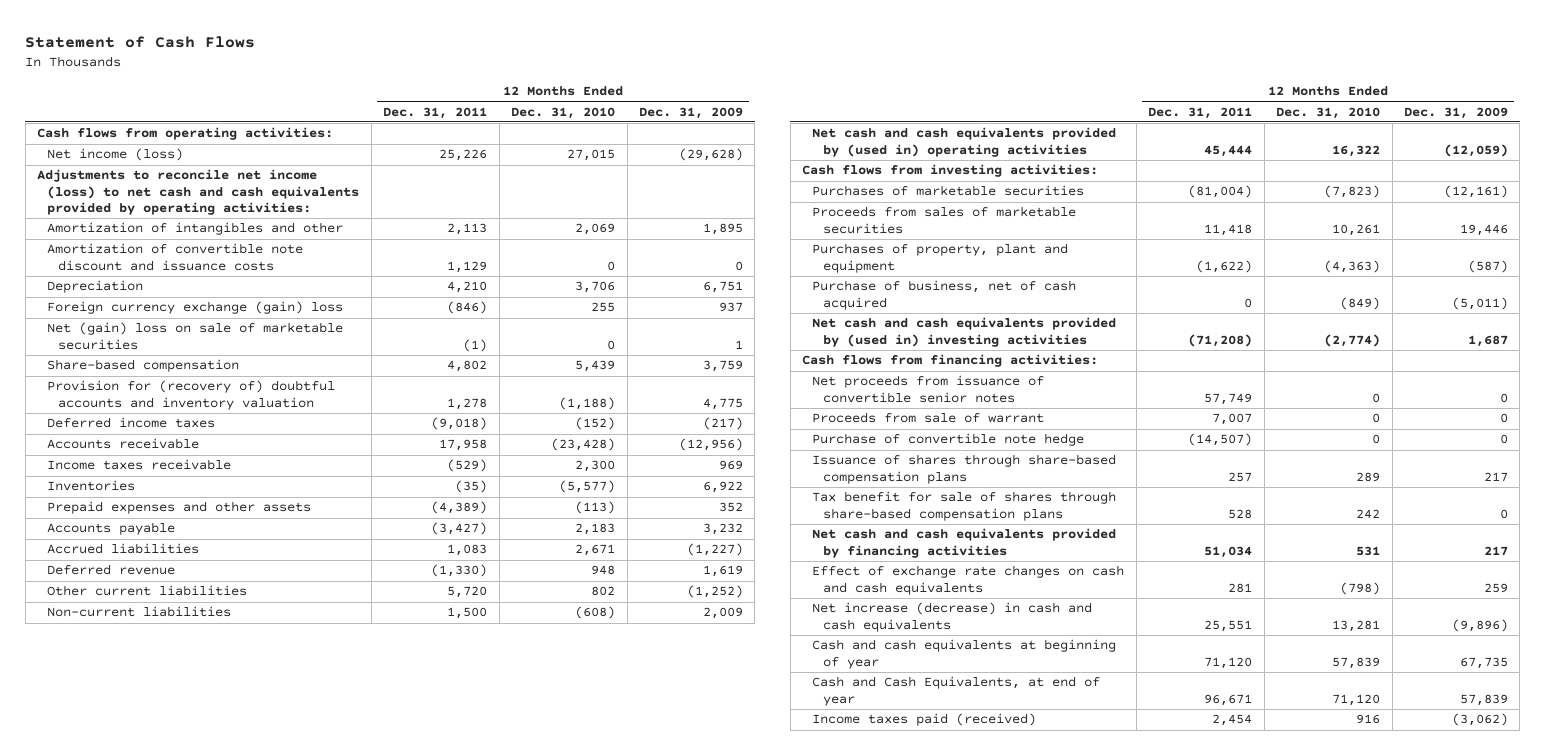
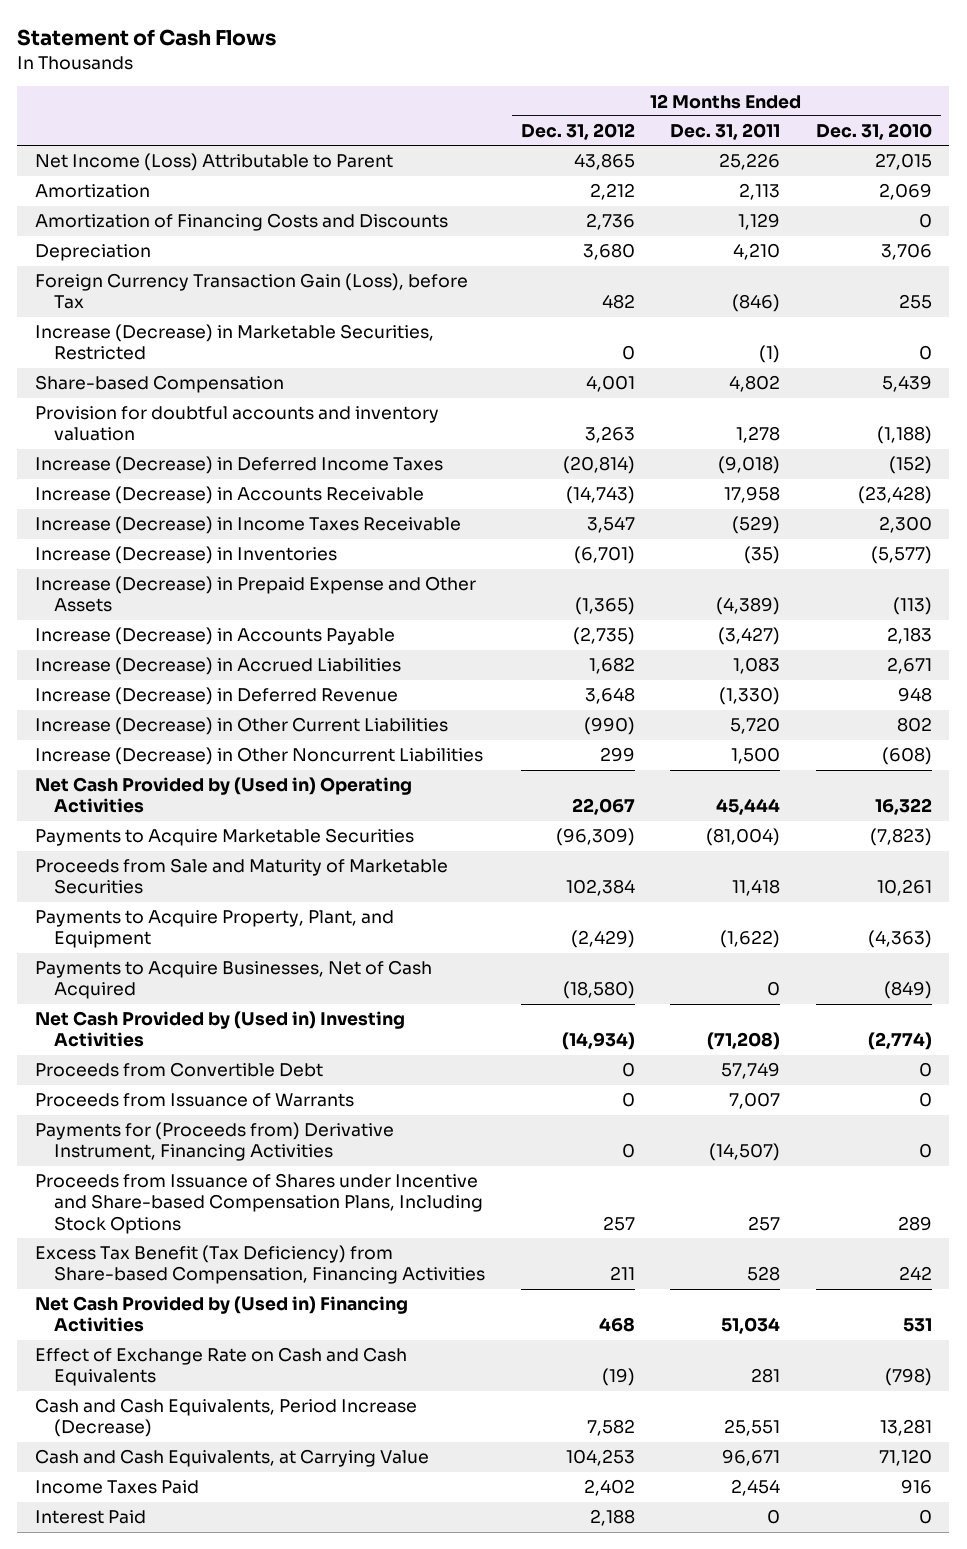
[638,106,743,119] Dec. 31, 2009 -> none
none -> [520,123,635,141] Dec. 31, 2012
[37,127,334,141] Cash flows from operating activities: -> none
[37,169,360,216] Adjustments to reconcile net income (loss) to net cash and cash equivalents provided by operating activities: -> none
[47,148,184,162] Net income (loss) -> [35,153,394,172] Net Income (Loss) Attributable to Parent
[47,222,344,236] Amortization of intangibles and other -> [35,184,151,199] Amortization
[47,243,304,271] Amortization of convertible note discount and issuance costs -> [35,213,449,232] Amortization of Financing Costs and Discounts
[47,322,344,350] Net (gain) loss on sale of marketable securities -> none
[802,164,1099,178] Cash flows from investing activities: -> none
[802,354,1099,368] Cash flows from financing activities: -> none
[812,676,1101,706] Cash and Cash Equivalents, at end of year -> none
[47,301,344,315] Foreign currency exchange (gain) loss -> [35,273,469,310] Foreign Currency Transaction Gain (Loss), before Tax
none -> [35,324,435,361] Increase (Decrease) in Marketable Securities, Restricted
[47,359,240,373] Share-based compensation -> [35,375,285,394] Share-based Compensation
[47,380,336,410] Provision for (recovery of) doubtful accounts and inventory valuation -> [35,406,440,442] Provision for doubtful accounts and inventory valuation
[47,417,216,429] Deferred income taxes -> [35,456,444,475] Increase (Decrease) in Deferred Income Taxes
[47,438,200,450] Accounts receivable -> [35,486,425,505] Increase (Decrease) in Accounts Receivable
[47,459,232,471] Income taxes receivable -> [35,516,462,535] Increase (Decrease) in Income Taxes Receivable
[47,480,136,492] Inventories -> [35,546,338,565] Increase (Decrease) in Inventories
[47,501,312,515] Prepaid expenses and other assets -> [35,576,477,613] Increase (Decrease) in Prepaid Expense and Other Assets
[47,522,176,536] Accounts payable -> [35,627,396,646] Increase (Decrease) in Accounts Payable
[47,543,200,555] Accrued liabilities -> [35,657,402,676] Increase (Decrease) in Accrued Liabilities
[47,564,176,576] Deferred revenue -> [35,687,399,706] Increase (Decrease) in Deferred Revenue
[47,585,248,597] Other current liabilities -> [35,717,449,736] Increase (Decrease) in Other Current Liabilities
[47,606,232,618] Non-current liabilities -> [35,747,484,766] Increase (Decrease) in Other Noncurrent Liabilities
[812,127,1117,157] Net cash and cash equivalents provided by (used in) operating activities -> [35,777,413,814] Net Cash Provided by (Used in) Operating Activities
[812,185,1085,197] Purchases of marketable securities -> [35,828,415,847] Payments to Acquire Marketable Securities
[812,206,1077,234] Proceeds from sales of marketable securities -> [35,858,449,895] Proceeds from Sale and Maturity of Marketable Securities
[812,243,1069,273] Purchases of property, plant and equipment -> [35,910,395,949] Payments to Acquire Property, Plant, and Equipment
[812,280,1077,310] Purchase of business, net of cash acquired -> [35,960,433,1000] Payments to Acquire Businesses, Net of Cash Acquired
[812,317,1117,347] Net cash and cash equivalents provided by (used in) investing activities -> [35,1011,406,1048] Net Cash Provided by (Used in) Investing Activities
[812,375,1045,403] Net proceeds from issuance of convertible senior notes -> [35,1062,324,1078] Proceeds from Convertible Debt
[812,412,1045,424] Proceeds from sale of warrant -> [35,1093,355,1108] Proceeds from Issuance of Warrants
[812,433,1085,447] Purchase of convertible note hedge -> [35,1122,395,1162] Payments for (Proceeds from) Derivative Instrument, Financing Activities
[812,454,1117,484] Issuance of shares through share-based compensation plans -> [35,1173,484,1234] Proceeds from Issuance of Shares under Incentive and Share-based Compensation Plans, Including Stock Options
[812,491,1117,521] Tax benefit for sale of shares through share-based compensation plans -> [35,1245,486,1285] Excess Tax Benefit (Tax Deficiency) from Share-based Compensation, Financing Activities
[812,528,1117,558] Net cash and cash equivalents provided by financing activities -> [35,1296,409,1333] Net Cash Provided by (Used in) Financing Activities
[812,565,1125,595] Effect of exchange rate changes on cash and cash equivalents -> [35,1347,408,1387] Effect of Exchange Rate on Cash and Cash Equivalents
[812,602,1093,632] Net increase (decrease) in cash and cash equivalents -> [35,1398,418,1438] Cash and Cash Equivalents, Period Increase (Decrease)
[812,639,1117,669] Cash and cash equivalents at beginning of year -> [35,1449,430,1468] Cash and Cash Equivalents, at Carrying Value
[1204,656,1253,669] 71,120 -> [722,1449,781,1467] 96,671
[1332,656,1381,669] 57,839 -> [878,1449,932,1467] 71,120
[812,713,1037,727] Income taxes paid (received) -> [35,1480,200,1495] Income Taxes Paid
none -> [35,1510,147,1525] Interest Paid

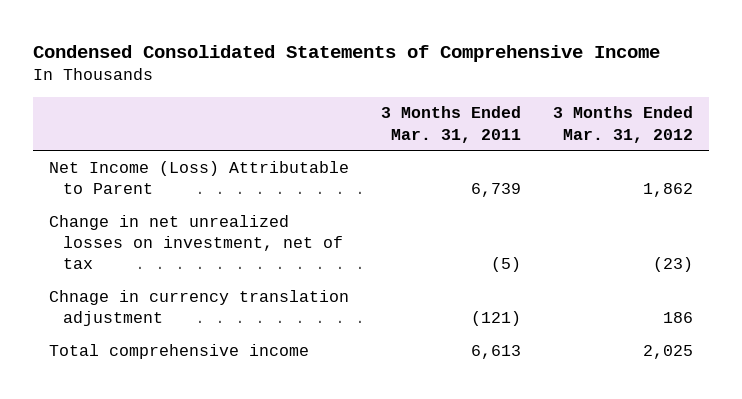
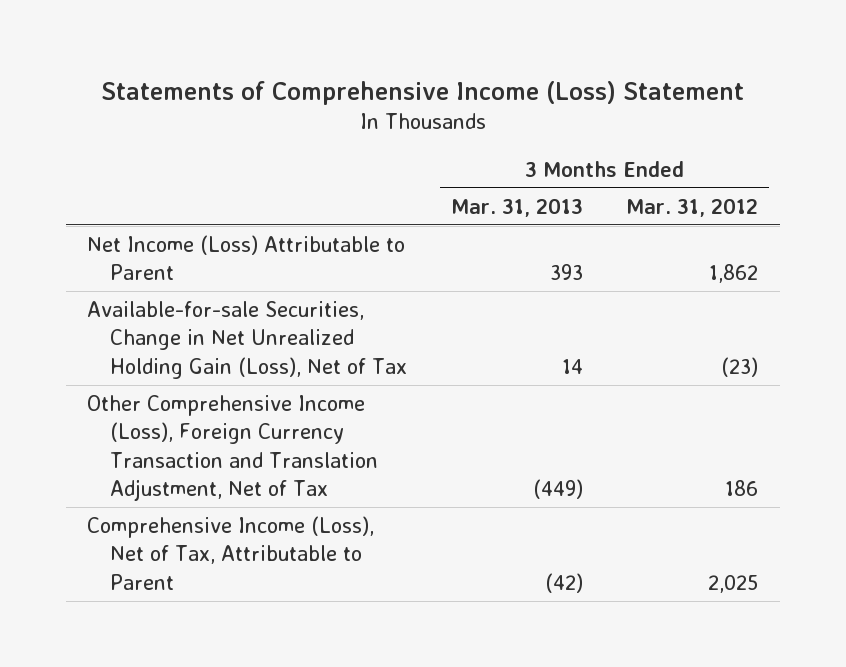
[33,45,661,63] Condensed Consolidated Statements of Comprehensive Income -> [100,80,744,105] Statements of Comprehensive Income (Loss) Statement
[380,106,521,143] 3 Months Ended Mar. 31, 2011 -> none
none -> [450,197,583,217] Mar. 31, 2013
[49,214,343,269] Change in net unrealized losses on investment, net of tax -> [87,300,408,379] Available-for-sale Securities, Change in Net Unrealized Holding Gain (Loss), Net of Tax
[49,289,350,326] Chnage in currency translation adjustment -> [87,394,379,501] Other Comprehensive Income (Loss), Foreign Currency Transaction and Translation Adjustment, Net of Tax
[49,343,310,359] Total comprehensive income -> [87,515,375,590] Comprehensive Income (Loss), Net of Tax, Attributable to Parent

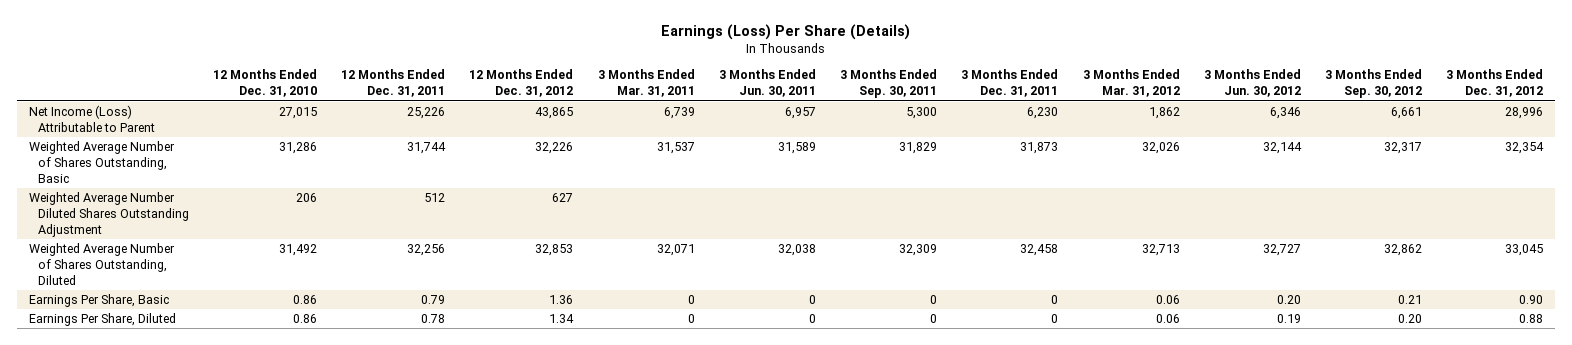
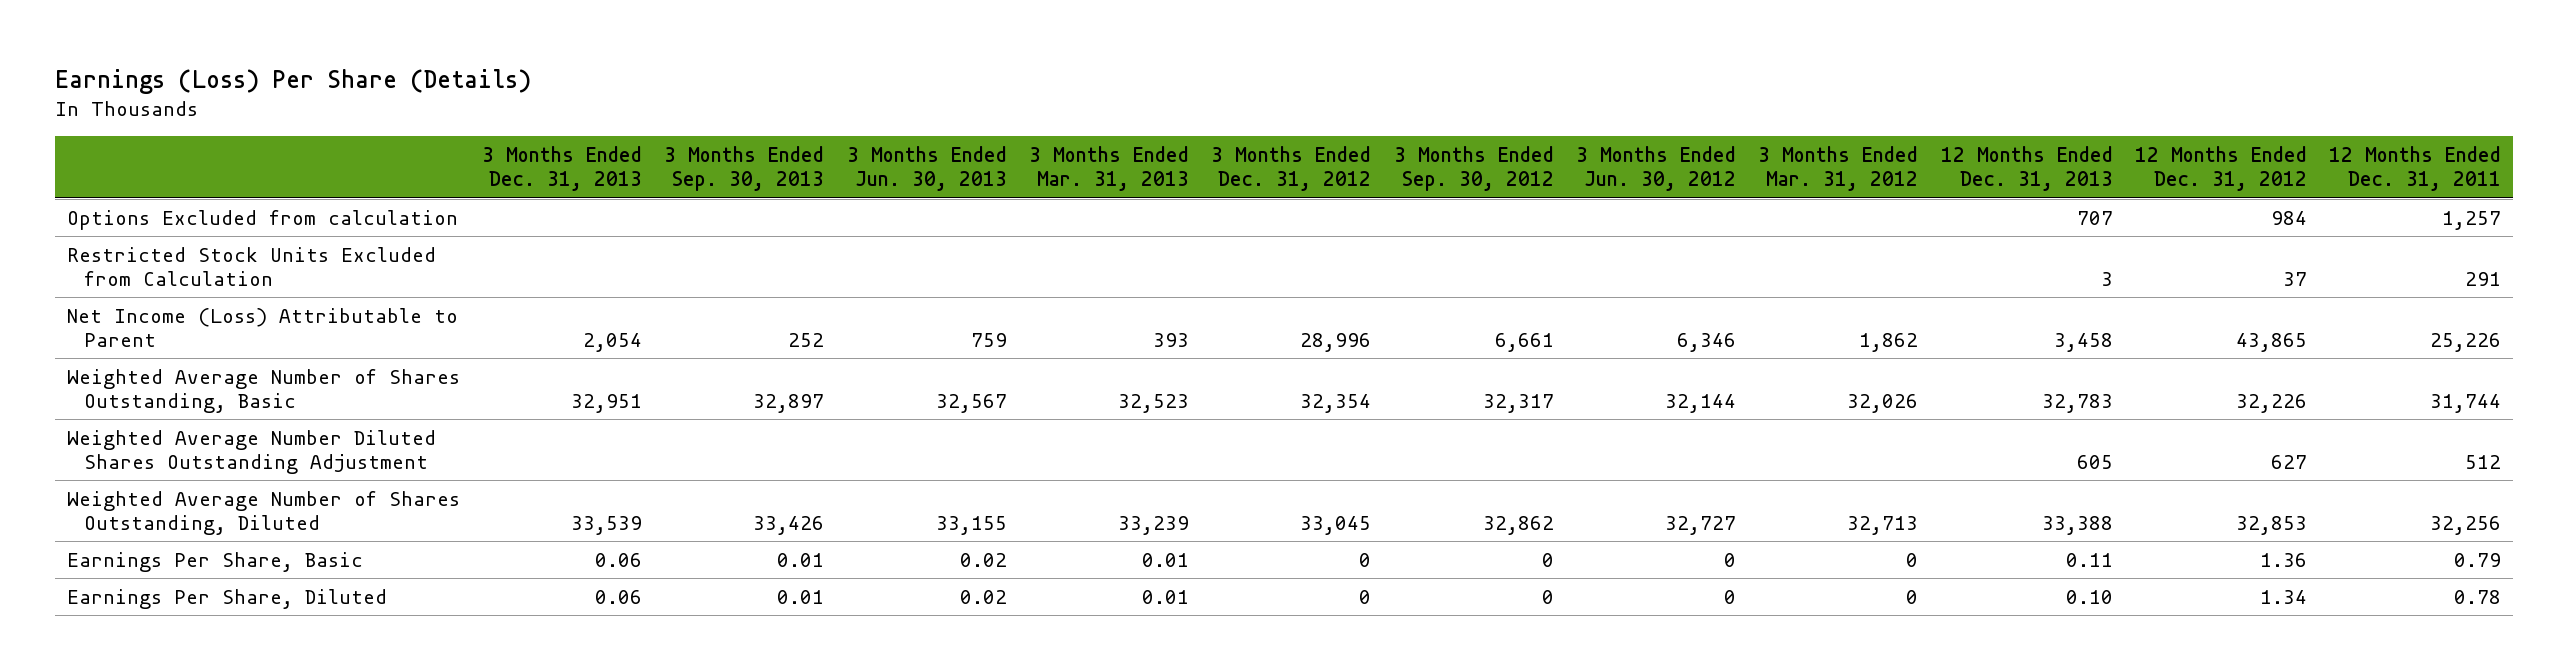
[212,69,317,98] 12 Months Ended Dec. 31, 2010 -> none
[597,69,695,98] 3 Months Ended Mar. 31, 2011 -> none
[718,69,816,98] 3 Months Ended Jun. 30, 2011 -> none
[840,69,938,99] 3 Months Ended Sep. 30, 2011 -> none
[961,69,1059,98] 3 Months Ended Dec. 31, 2011 -> none
none -> [481,146,642,192] 3 Months Ended Dec. 31, 2013
none -> [664,146,825,192] 3 Months Ended Sep. 30, 2013
none -> [846,146,1007,192] 3 Months Ended Jun. 30, 2013
none -> [1028,146,1189,192] 3 Months Ended Mar. 31, 2013
none -> [1940,146,2113,192] 12 Months Ended Dec. 31, 2013
none -> [66,209,458,230] Options Excluded from calculation
none -> [66,246,436,286] Restricted Stock Units Excluded from Calculation
[1155,295,1180,305] 0.06 -> [1906,552,1919,567] 0
[1276,295,1301,305] 0.20 -> [1724,552,1737,567] 0
[1397,295,1422,305] 0.21 -> [1541,552,1554,567] 0
[1519,295,1544,305] 0.90 -> [1359,552,1372,567] 0
[1155,314,1180,324] 0.06 -> [1906,589,1919,604] 0
[1276,314,1301,324] 0.19 -> [1724,589,1737,604] 0
[1397,314,1422,324] 0.20 -> [1541,589,1554,604] 0
[1519,314,1544,324] 0.88 -> [1359,589,1372,604] 0

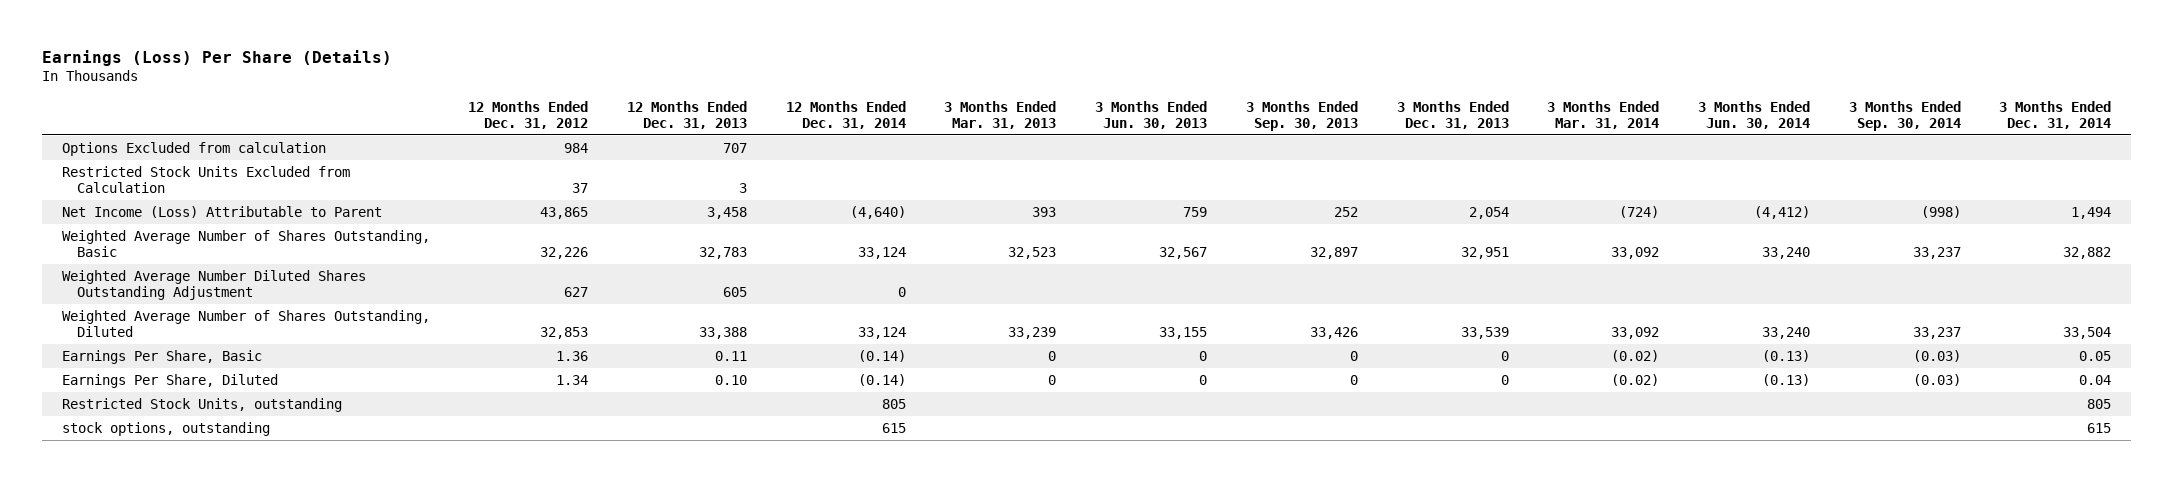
[1211,146,1372,192] 3 Months Ended Dec. 31, 2012 -> none
[1393,146,1554,192] 3 Months Ended Sep. 30, 2012 -> none
[1576,146,1737,192] 3 Months Ended Jun. 30, 2012 -> none
[1758,146,1919,192] 3 Months Ended Mar. 31, 2012 -> none
[2329,146,2502,192] 12 Months Ended Dec. 31, 2011 -> none
none -> [785,100,906,129] 12 Months Ended Dec. 31, 2014
none -> [1547,100,1660,129] 3 Months Ended Mar. 31, 2014
none -> [1697,100,1810,129] 3 Months Ended Jun. 30, 2014
none -> [1848,100,1961,131] 3 Months Ended Sep. 30, 2014
none -> [1999,100,2112,129] 3 Months Ended Dec. 31, 2014
[594,552,642,567] 0.06 -> [1500,350,1509,361] 0
[777,552,825,567] 0.01 -> [1349,350,1358,361] 0
[959,552,1007,567] 0.02 -> [1199,350,1208,361] 0
[1141,552,1189,567] 0.01 -> [1048,350,1057,361] 0
[594,589,642,604] 0.06 -> [1500,374,1509,385] 0
[777,589,825,604] 0.01 -> [1349,374,1358,385] 0
[959,589,1007,604] 0.02 -> [1199,374,1208,385] 0
[1141,589,1189,604] 0.01 -> [1048,374,1057,385] 0
none -> [61,397,342,412] Restricted Stock Units, outstanding
none -> [61,421,270,436] stock options, outstanding

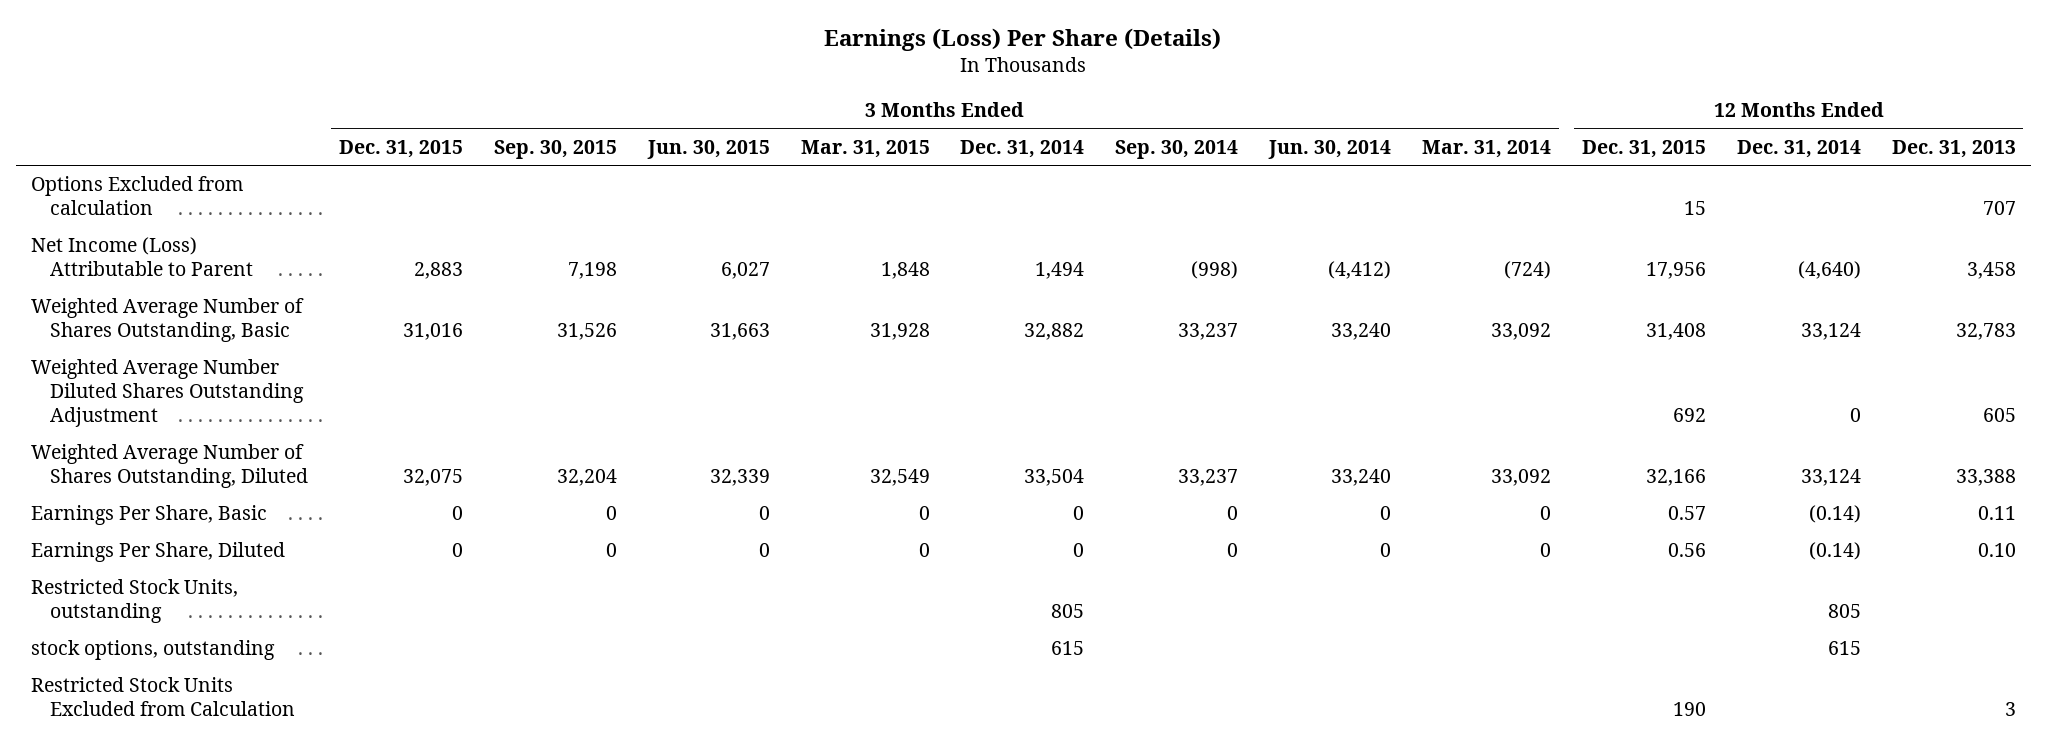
[468,100,589,129] 12 Months Ended Dec. 31, 2012 -> none
[944,100,1057,129] 3 Months Ended Mar. 31, 2013 -> none
[1095,100,1208,129] 3 Months Ended Jun. 30, 2013 -> none
[1245,100,1358,131] 3 Months Ended Sep. 30, 2013 -> none
[1396,100,1509,129] 3 Months Ended Dec. 31, 2013 -> none
none -> [338,139,463,158] Dec. 31, 2015
none -> [493,139,617,159] Sep. 30, 2015
none -> [646,139,770,159] Jun. 30, 2015
none -> [800,139,930,158] Mar. 31, 2015
none -> [1581,139,1706,158] Dec. 31, 2015
[1611,349,1660,362] (0.02) -> [1540,506,1552,521] 0
[1761,349,1810,362] (0.13) -> [1380,506,1392,521] 0
[1912,349,1961,362] (0.03) -> [1227,506,1239,521] 0
[2079,350,2112,361] 0.05 -> [1073,506,1085,521] 0
[1611,373,1660,386] (0.02) -> [1540,543,1552,558] 0
[1761,373,1810,386] (0.13) -> [1380,543,1392,558] 0
[1912,373,1961,386] (0.03) -> [1227,543,1239,558] 0
[2079,374,2112,385] 0.04 -> [1073,543,1085,558] 0
[61,165,350,194] Restricted Stock Units Excluded from Calculation -> [31,677,295,717] Restricted Stock Units Excluded from Calculation

